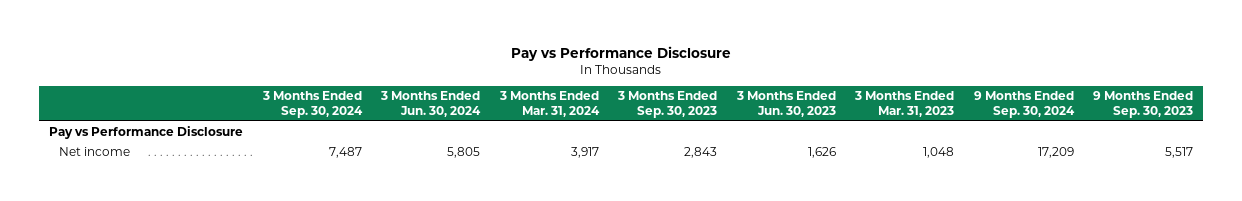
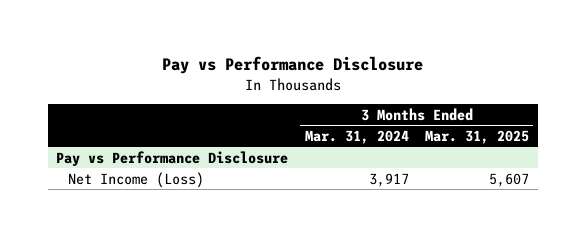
[261,90,363,118] 3 Months Ended Sep. 30, 2024 -> none
[380,90,482,117] 3 Months Ended Jun. 30, 2024 -> none
[617,90,718,118] 3 Months Ended Sep. 30, 2023 -> none
[735,90,836,117] 3 Months Ended Jun. 30, 2023 -> none
[854,90,955,117] 3 Months Ended Mar. 31, 2023 -> none
[973,90,1075,118] 9 Months Ended Sep. 30, 2024 -> none
[1093,90,1194,118] 9 Months Ended Sep. 30, 2023 -> none
none -> [425,130,530,145] Mar. 31, 2025
[59,147,131,157] Net income -> [67,171,204,188] Net Income (Loss)

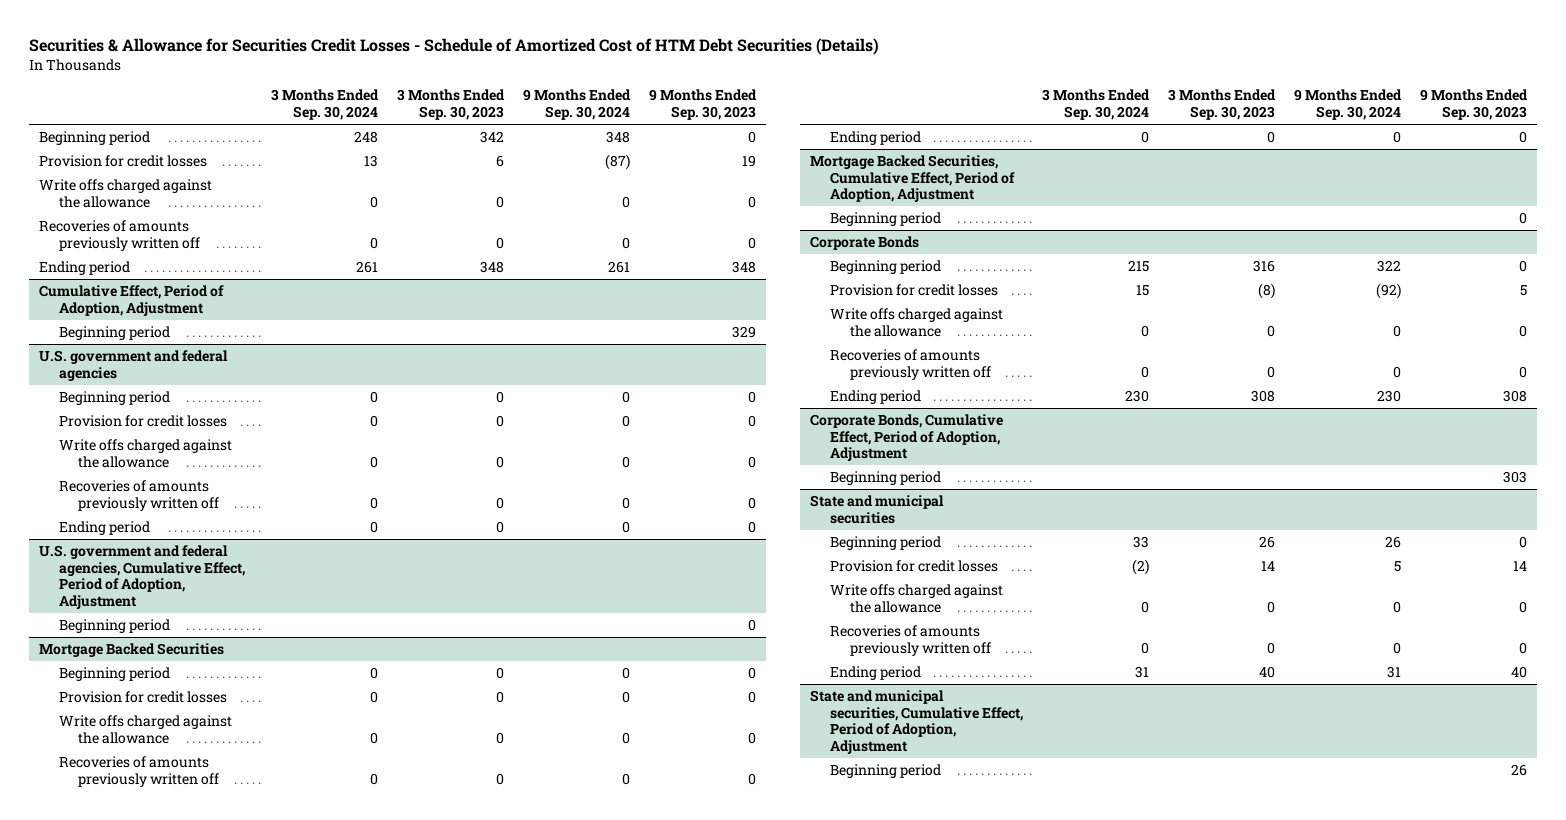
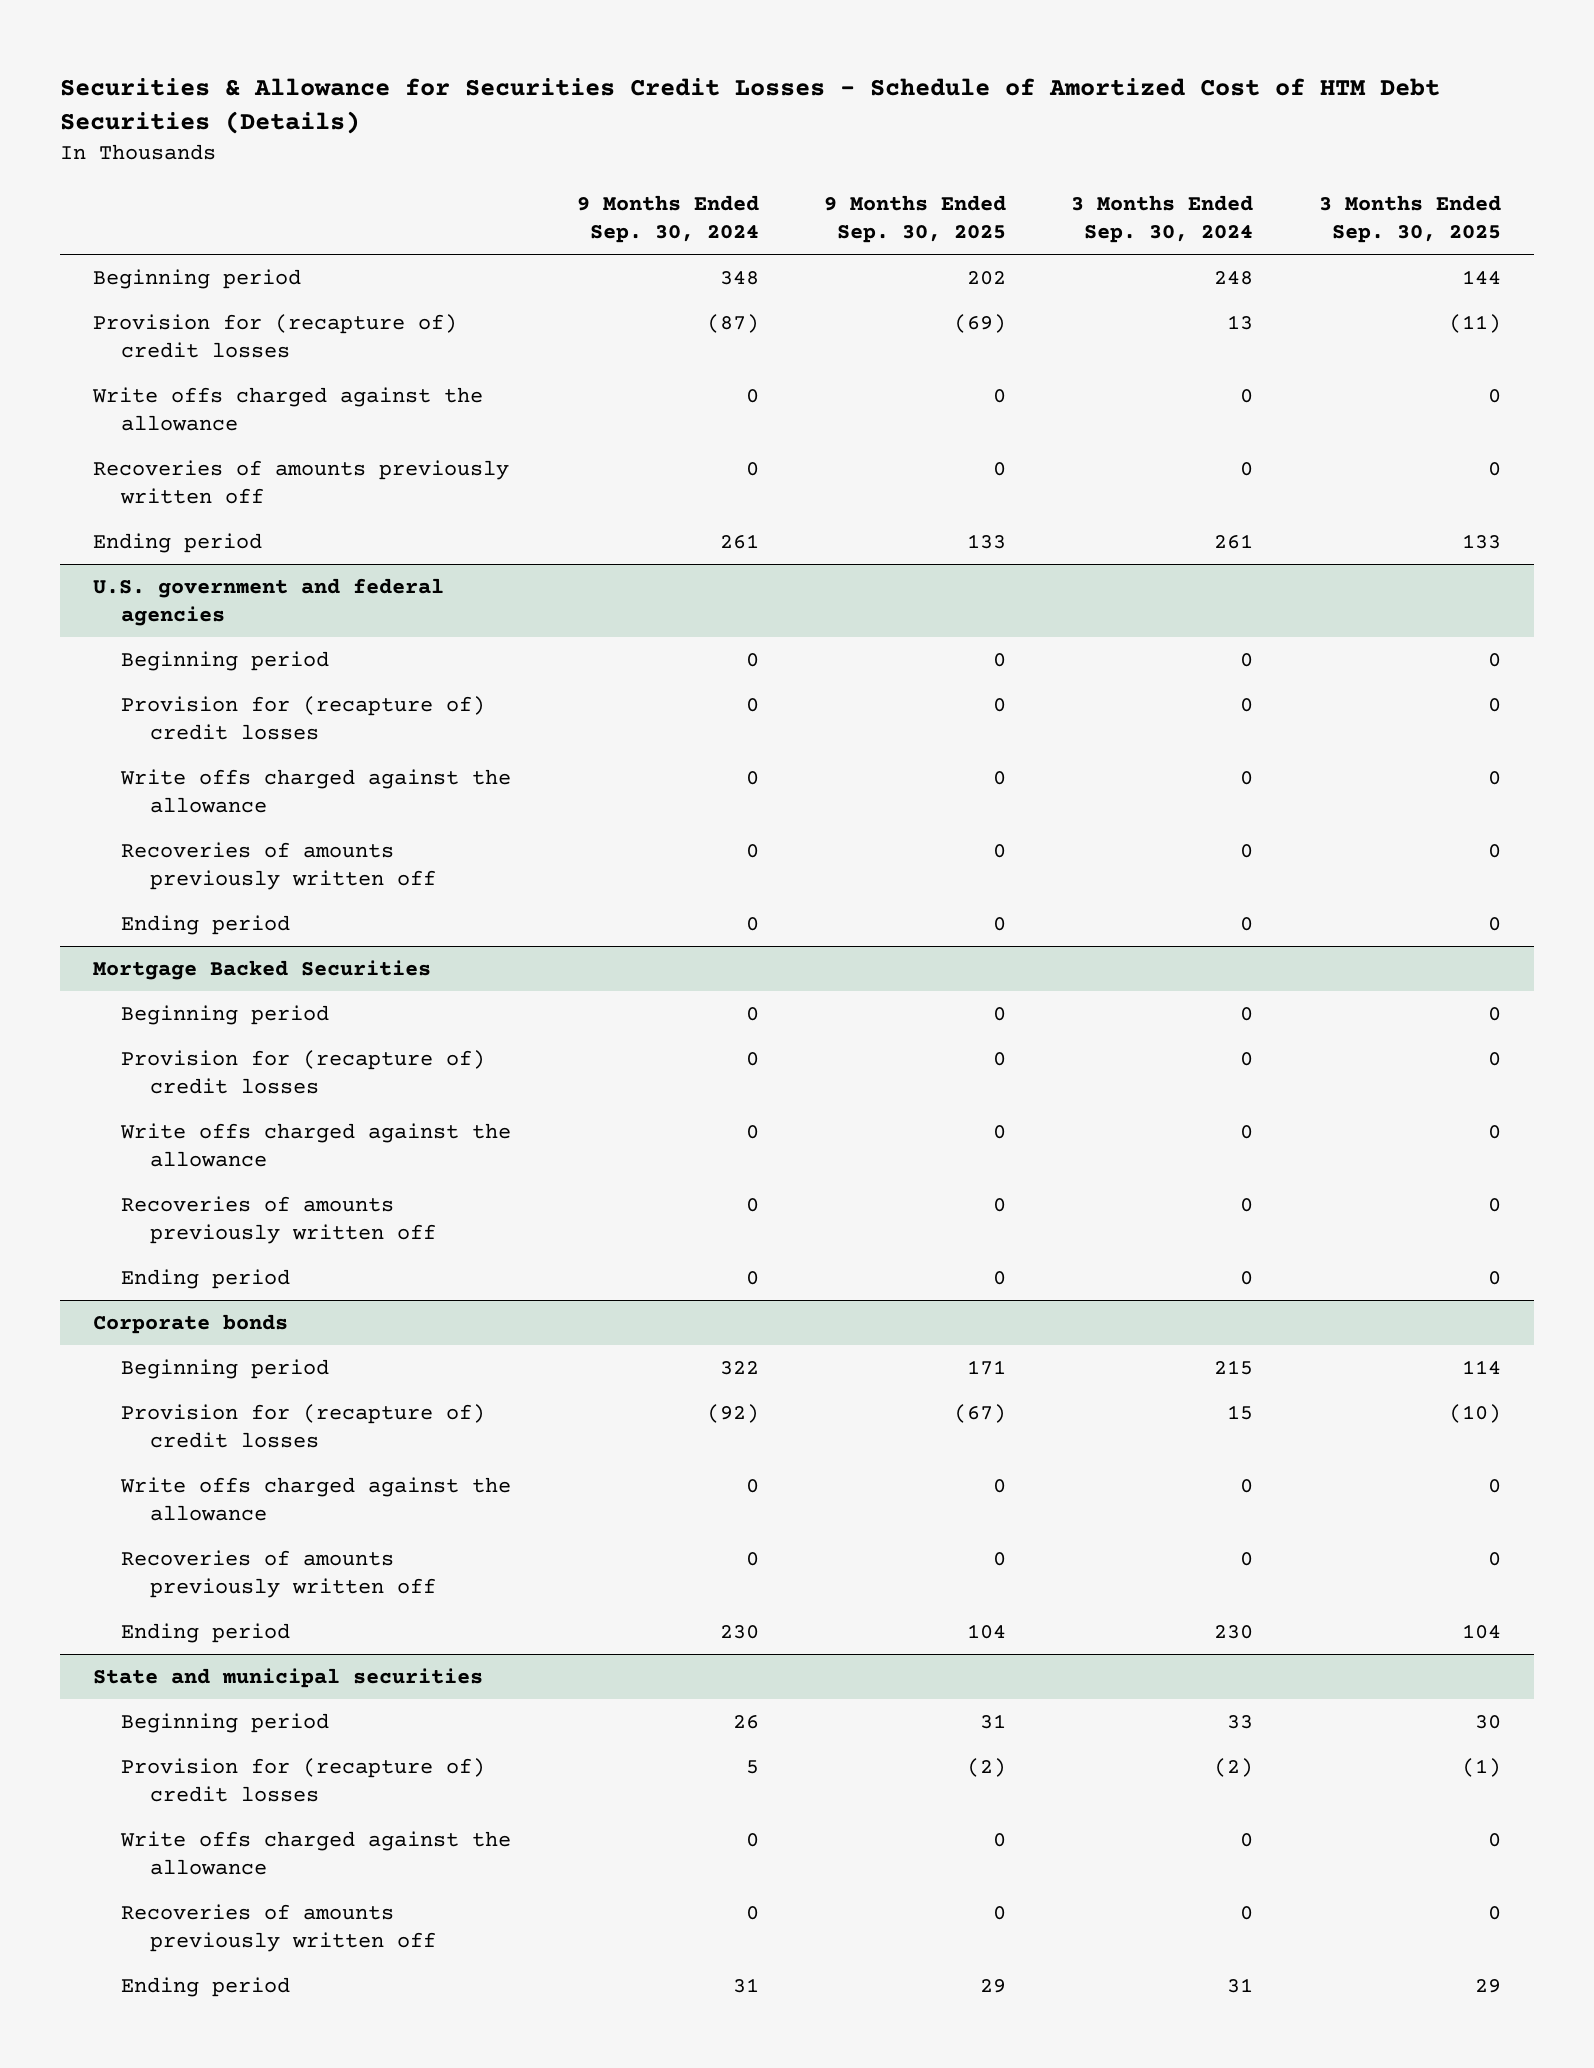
[396,89,505,121] 3 Months Ended Sep. 30, 2023 -> none
[649,89,758,121] 9 Months Ended Sep. 30, 2023 -> none
none -> [824,195,1007,244] 9 Months Ended Sep. 30, 2025
none -> [1318,195,1501,244] 3 Months Ended Sep. 30, 2025
[38,155,207,168] Provision for credit losses -> [93,314,458,359] Provision for (recapture of) credit losses
[38,285,224,316] Cumulative Effect, Period of Adoption, Adjustment -> none
[58,326,170,341] Beginning period -> none
[58,415,227,428] Provision for credit losses -> [121,696,486,741] Provision for (recapture of) credit losses
[38,545,245,610] U.S. government and federal agencies, Cumulative Effect, Period of Adoption, Adjustment -> none
[58,619,170,634] Beginning period -> none
[58,691,227,704] Provision for credit losses -> [121,1050,486,1095] Provision for (recapture of) credit losses
[810,155,1015,203] Mortgage Backed Securities, Cumulative Effect, Period of Adoption, Adjustment -> none
[829,212,941,227] Beginning period -> none
[810,236,920,251] Corporate Bonds -> [93,1314,289,1335] Corporate bonds
[829,284,998,297] Provision for credit losses -> [121,1404,486,1449] Provision for (recapture of) credit losses
[810,414,1004,462] Corporate Bonds, Cumulative Effect, Period of Adoption, Adjustment -> none
[829,471,941,486] Beginning period -> none
[829,560,998,573] Provision for credit losses -> [121,1758,486,1803] Provision for (recapture of) credit losses
[810,690,1023,755] State and municipal securities, Cumulative Effect, Period of Adoption, Adjustment -> none
[829,764,941,779] Beginning period -> none

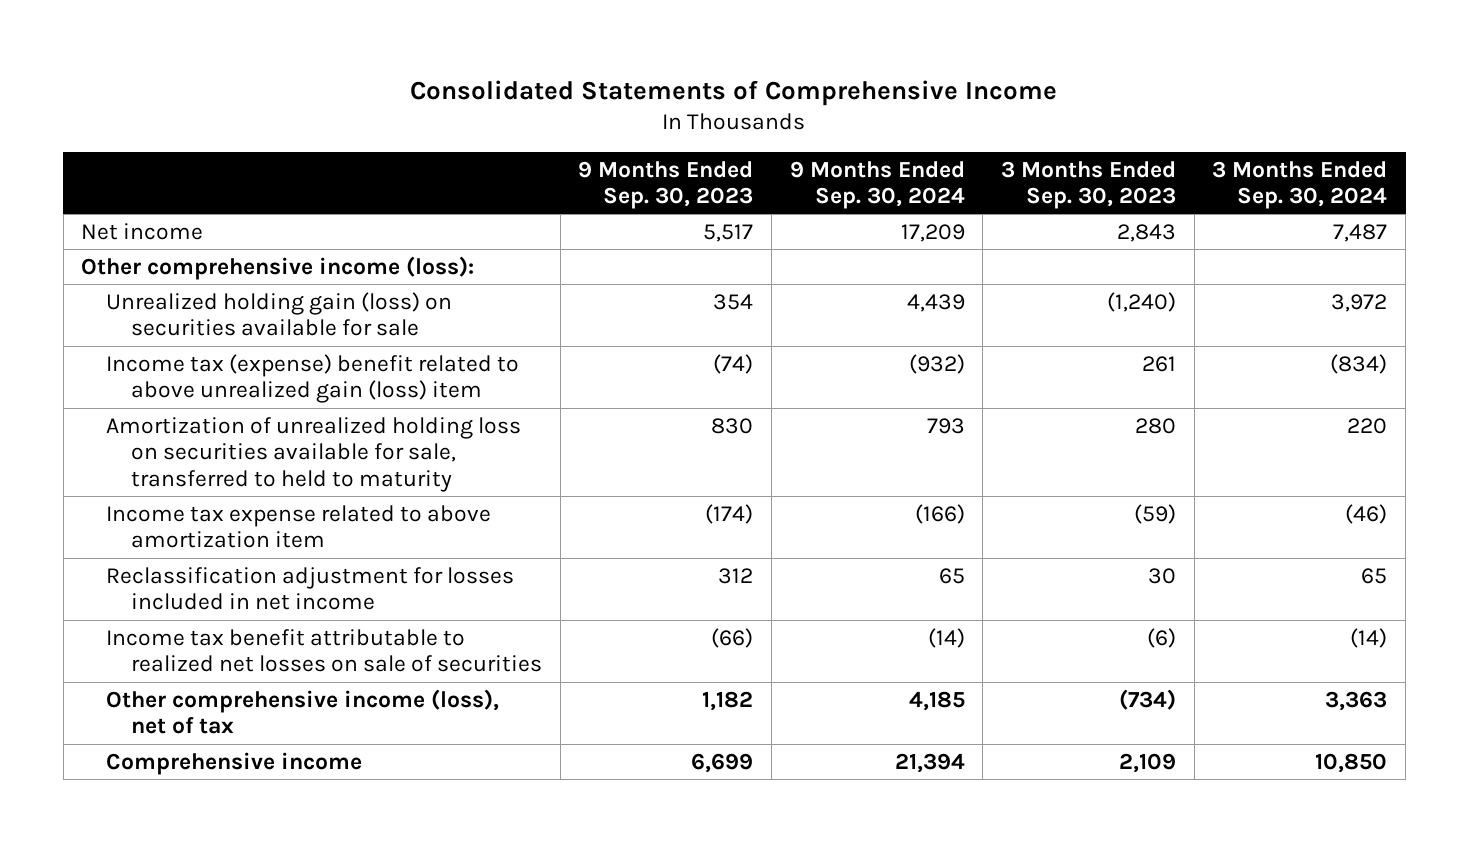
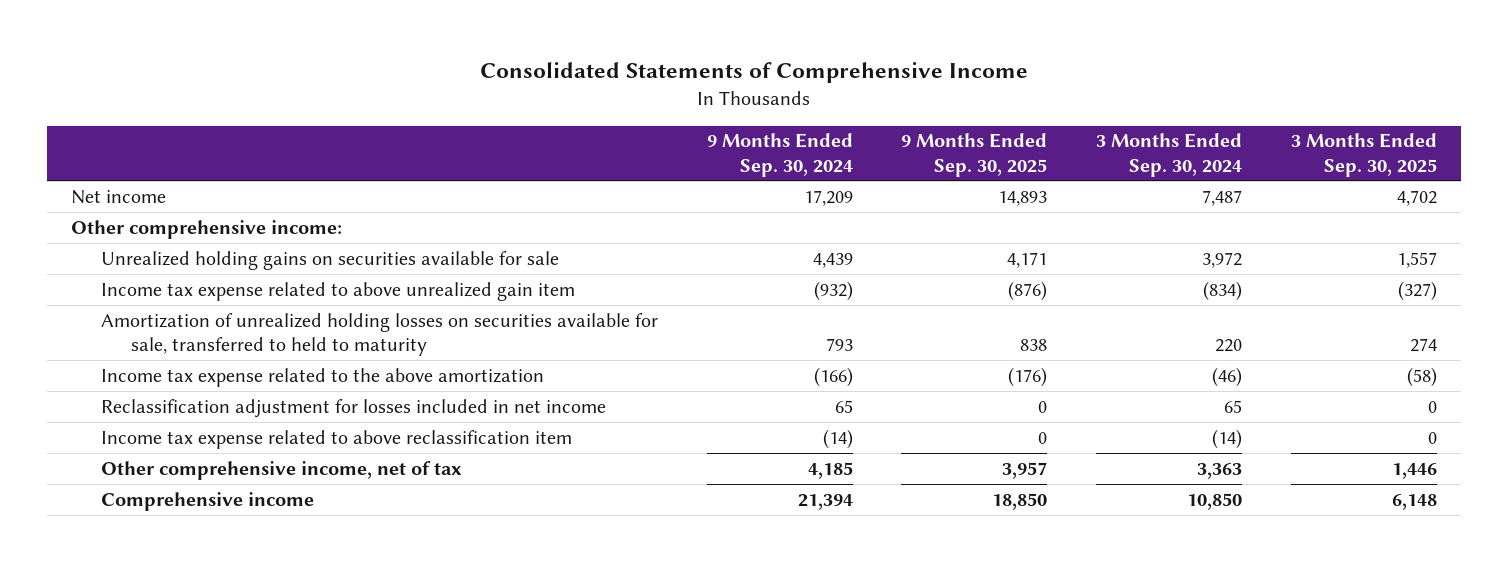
[578,160,754,210] 9 Months Ended Sep. 30, 2023 -> none
[1001,160,1177,210] 3 Months Ended Sep. 30, 2023 -> none
none -> [901,133,1048,177] 9 Months Ended Sep. 30, 2025
none -> [1290,133,1437,177] 3 Months Ended Sep. 30, 2025
[81,255,475,280] Other comprehensive income (loss): -> [71,219,343,239] Other comprehensive income:
[106,291,453,337] Unrealized holding gain (loss) on securities available for sale -> [100,250,559,270] Unrealized holding gains on securities available for sale
[106,353,520,404] Income tax (expense) benefit related to above unrealized gain (loss) item -> [100,281,575,301] Income tax expense related to above unrealized gain item
[106,416,522,492] Amortization of unrealized holding loss on securities available for sale, transferred to held to maturity -> [100,312,658,356] Amortization of unrealized holding losses on securities available for sale, transferred to held to maturity
[106,504,492,549] Income tax expense related to above amortization item -> [100,367,544,387] Income tax expense related to the above amortization
[106,628,542,673] Income tax benefit attributable to realized net losses on sale of securities -> [100,429,572,449] Income tax expense related to above reclassification item
[106,688,500,735] Other comprehensive income (loss), net of tax -> [100,460,462,480] Other comprehensive income, net of tax

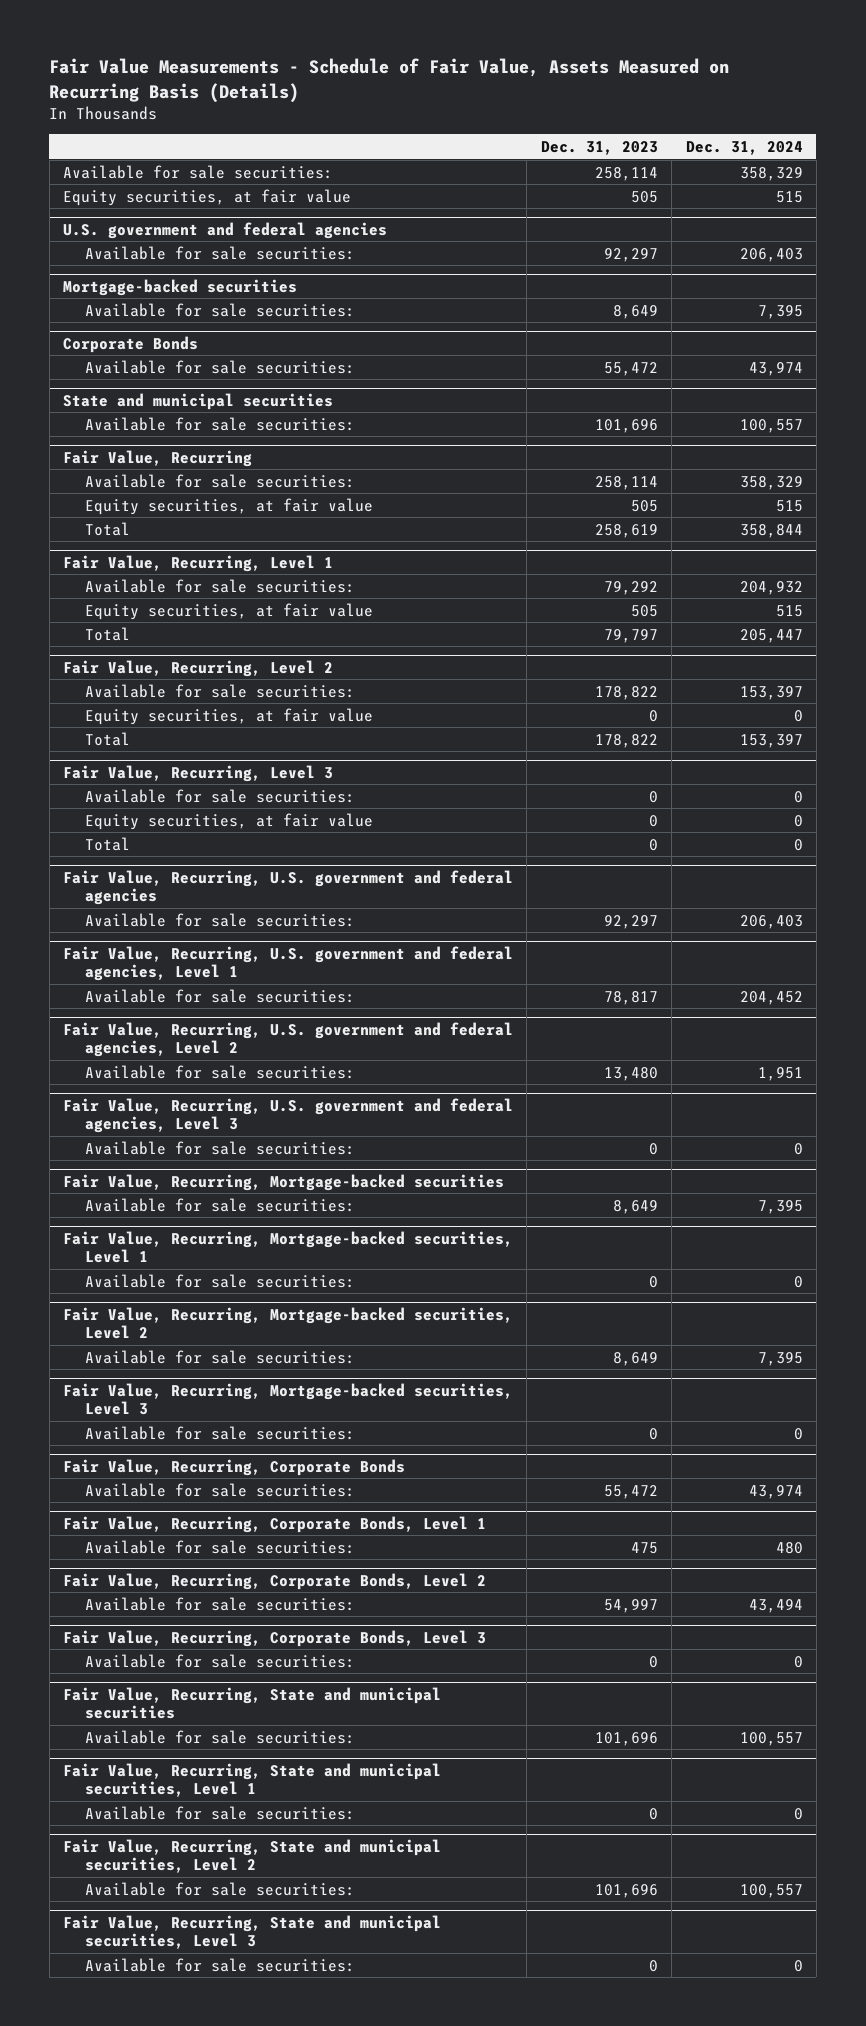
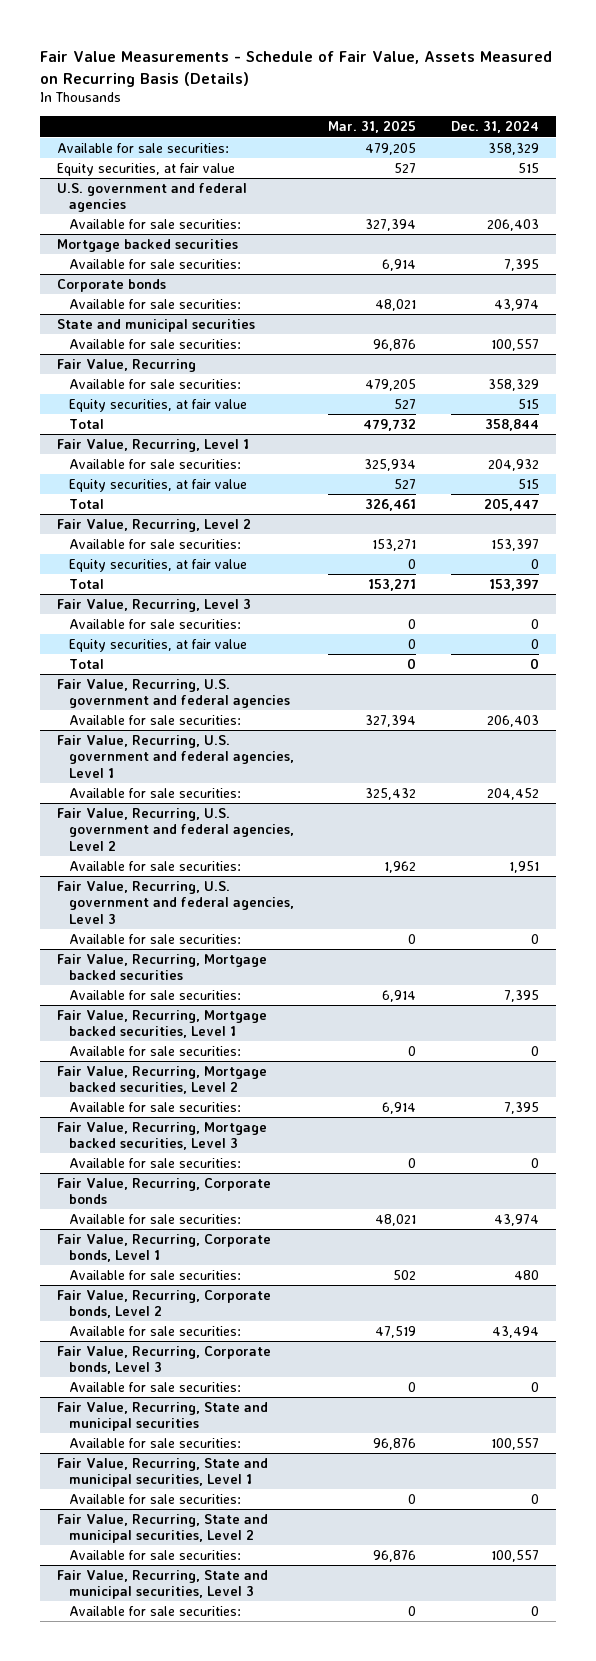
[540,141,658,156] Dec. 31, 2023 -> none
none -> [328,120,417,134] Mar. 31, 2025
[62,278,297,296] Mortgage-backed securities -> [57,238,239,252] Mortgage backed securities
[62,335,198,353] Corporate Bonds -> [57,278,167,292] Corporate bonds
[62,1173,504,1191] Fair Value, Recurring, Mortgage-backed securities -> [57,953,268,981] Fair Value, Recurring, Mortgage backed securities
[62,1230,513,1263] Fair Value, Recurring, Mortgage-backed securities, Level 1 -> [57,1009,268,1039] Fair Value, Recurring, Mortgage backed securities, Level 1
[62,1306,513,1339] Fair Value, Recurring, Mortgage-backed securities, Level 2 -> [57,1065,268,1095] Fair Value, Recurring, Mortgage backed securities, Level 2
[62,1382,513,1415] Fair Value, Recurring, Mortgage-backed securities, Level 3 -> [57,1121,268,1151] Fair Value, Recurring, Mortgage backed securities, Level 3
[62,1458,405,1476] Fair Value, Recurring, Corporate Bonds -> [57,1177,272,1205] Fair Value, Recurring, Corporate bonds
[62,1515,486,1533] Fair Value, Recurring, Corporate Bonds, Level 1 -> [57,1233,272,1263] Fair Value, Recurring, Corporate bonds, Level 1
[62,1572,486,1590] Fair Value, Recurring, Corporate Bonds, Level 2 -> [57,1289,272,1319] Fair Value, Recurring, Corporate bonds, Level 2
[62,1629,486,1647] Fair Value, Recurring, Corporate Bonds, Level 3 -> [57,1345,272,1375] Fair Value, Recurring, Corporate bonds, Level 3

